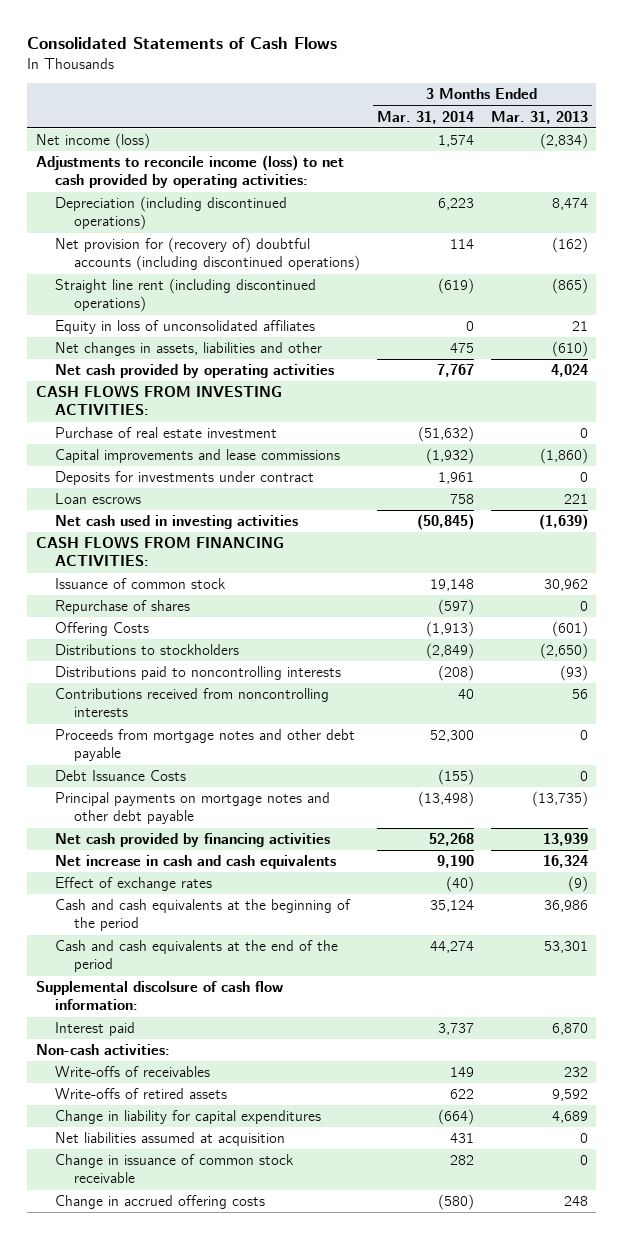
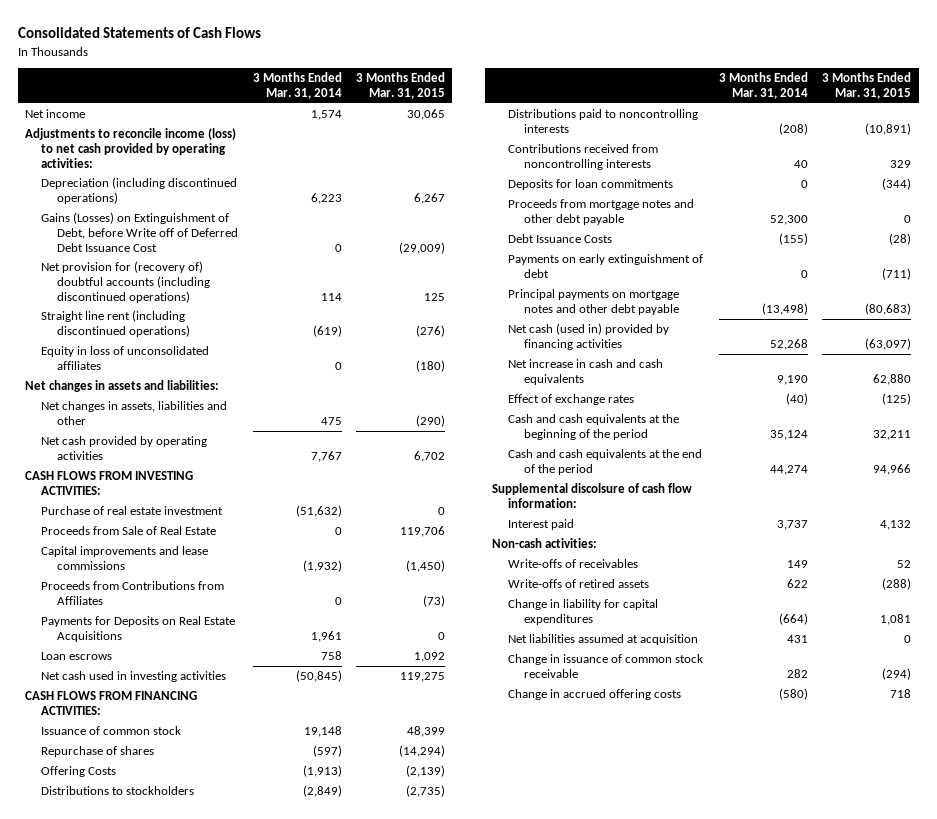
[490,110,588,124] Mar. 31, 2013 -> none
none -> [356,72,446,100] 3 Months Ended Mar. 31, 2015
[35,133,150,150] Net income (loss) -> [25,108,86,118] Net income
none -> [41,211,239,252] Gains (Losses) on Extinguishment of Debt, before Write off of Deferred Debt Issuance Cost
none -> [25,379,220,392] Net changes in assets and liabilities:
none -> [41,525,217,535] Proceeds from Sale of Real Estate
none -> [41,580,225,605] Proceeds from Contributions from Affiliates
[54,471,314,486] Deposits for investments under contract -> [41,615,236,642] Payments for Deposits on Real Estate Acquisitions
none -> [507,178,673,190] Deposits for loan commitments
none -> [507,253,703,278] Payments on early extinguishment of debt
[54,833,330,848] Net cash provided by financing activities -> [507,322,669,350] Net cash (used in) provided by financing activities

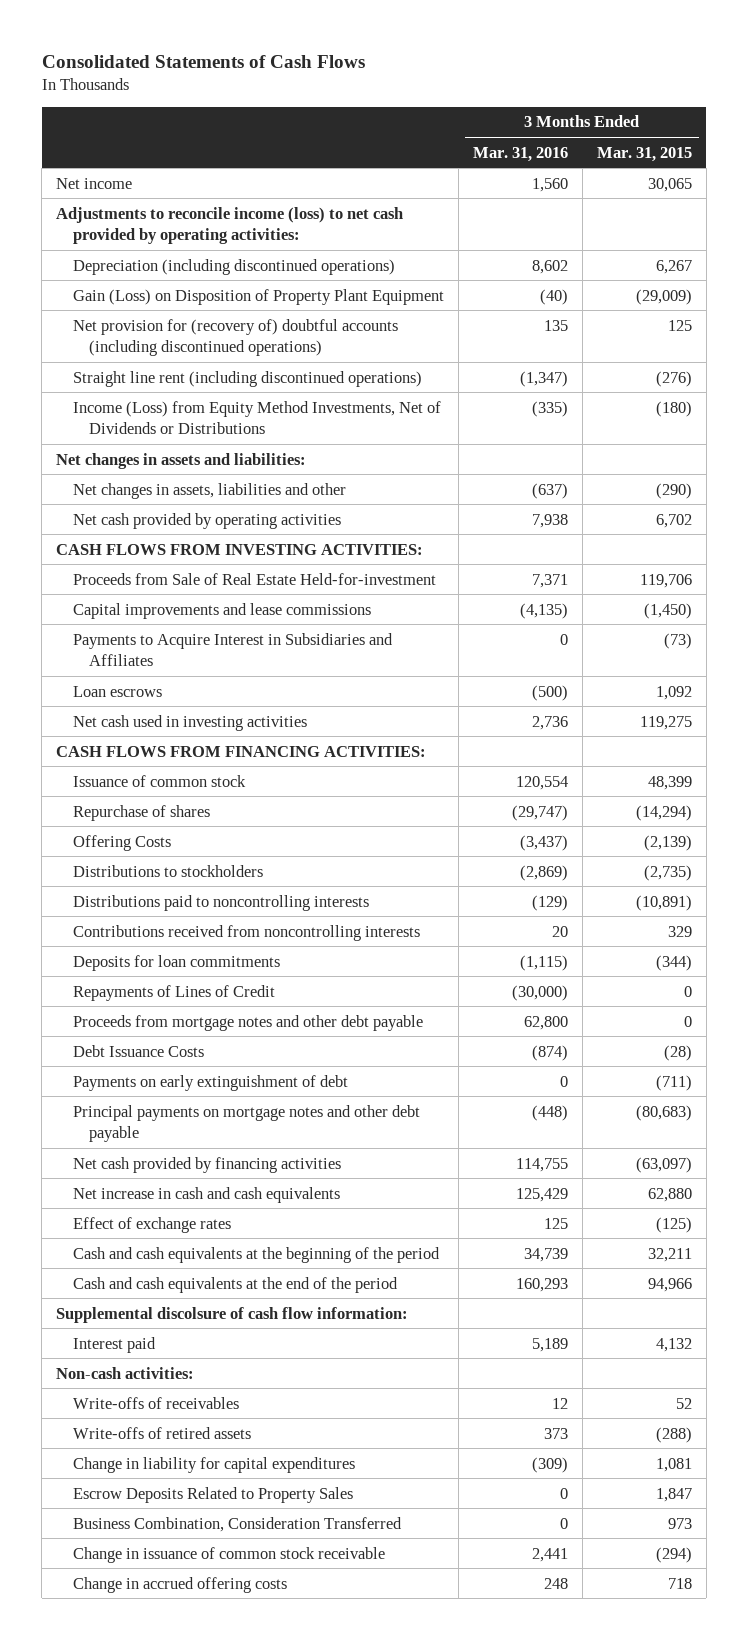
[252,72,342,100] 3 Months Ended Mar. 31, 2014 -> none
none -> [472,146,568,162] Mar. 31, 2016
[41,211,239,252] Gains (Losses) on Extinguishment of Debt, before Write off of Deferred Debt Issuance Cost -> [72,288,444,305] Gain (Loss) on Disposition of Property Plant Equipment
[41,345,210,370] Equity in loss of unconsolidated affiliates -> none
none -> [72,400,441,434] Income (Loss) from Equity Method Investments, Net of Dividends or Distributions
[41,505,224,515] Purchase of real estate investment -> none
[41,525,217,535] Proceeds from Sale of Real Estate -> [72,572,436,585] Proceeds from Sale of Real Estate Held-for-investment
[41,580,225,605] Proceeds from Contributions from Affiliates -> none
[41,615,236,642] Payments for Deposits on Real Estate Acquisitions -> none
none -> [72,632,393,666] Payments to Acquire Interest in Subsidiaries and Affiliates
none -> [72,984,275,1001] Repayments of Lines of Credit
[507,322,669,350] Net cash (used in) provided by financing activities -> [72,1156,341,1173] Net cash provided by financing activities
[507,633,698,645] Net liabilities assumed at acquisition -> none
none -> [72,1486,353,1503] Escrow Deposits Related to Property Sales
none -> [72,1516,402,1532] Business Combination, Consideration Transferred

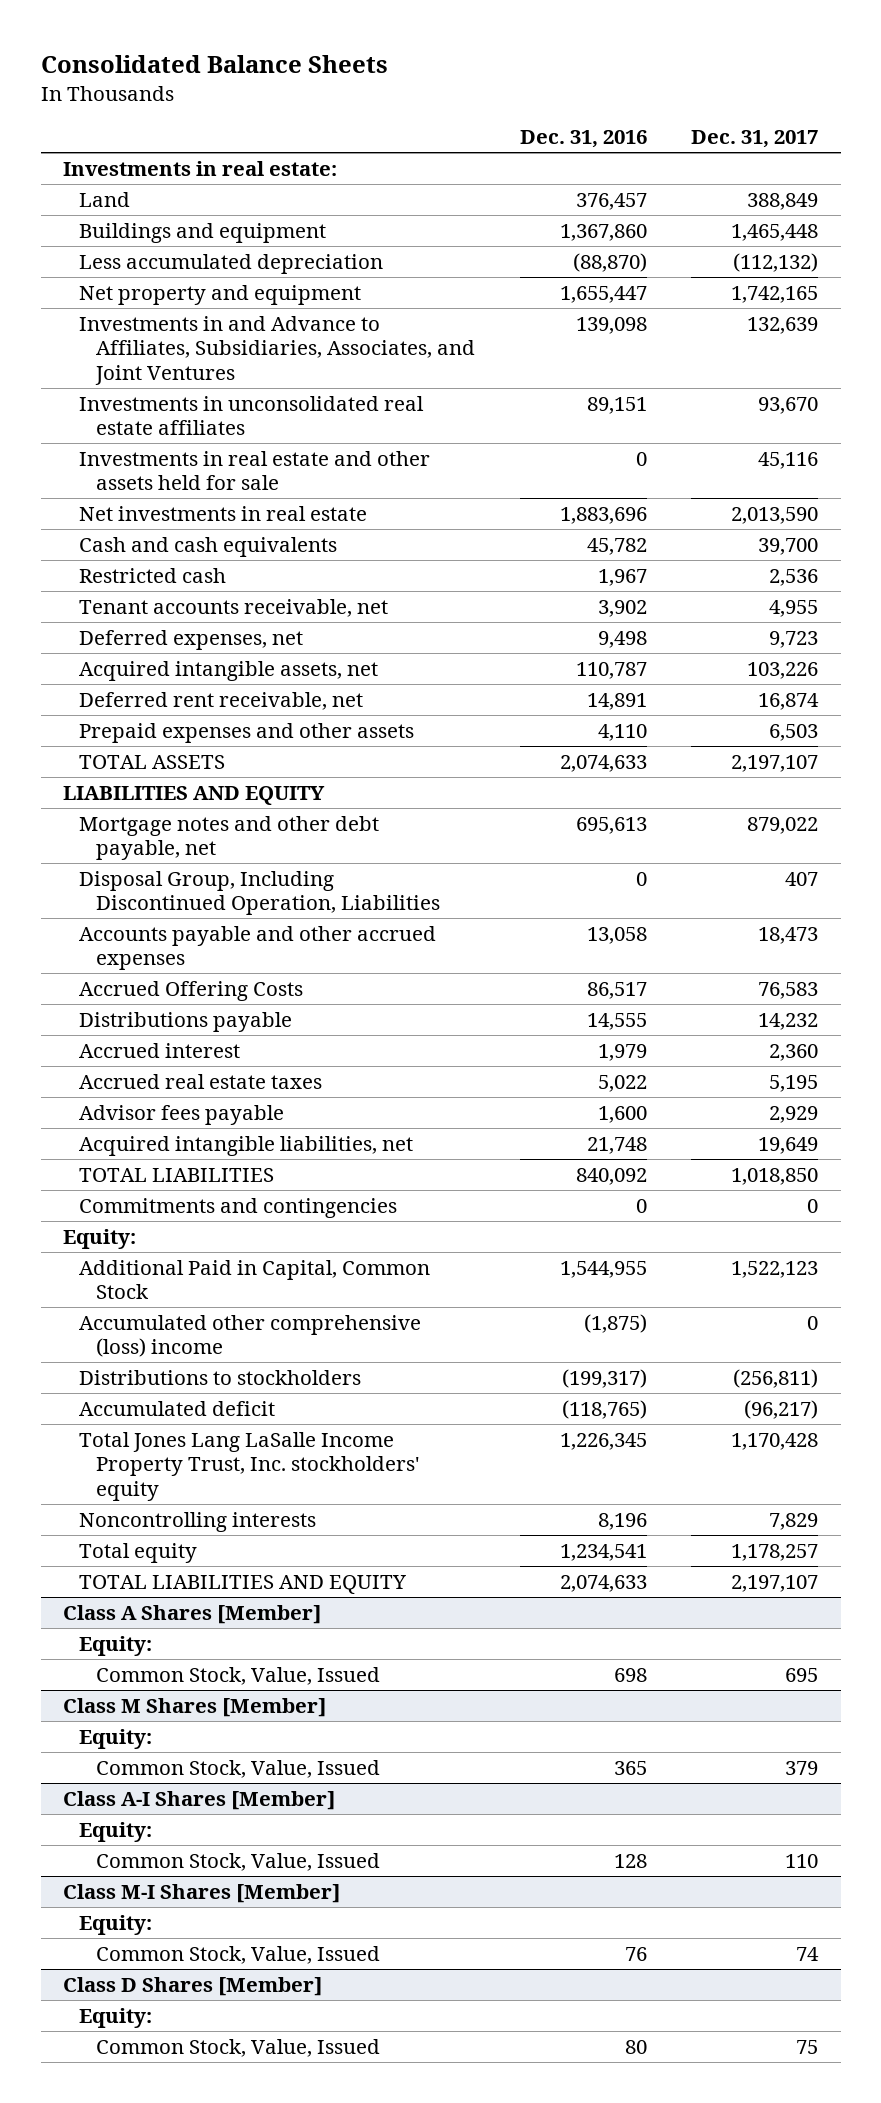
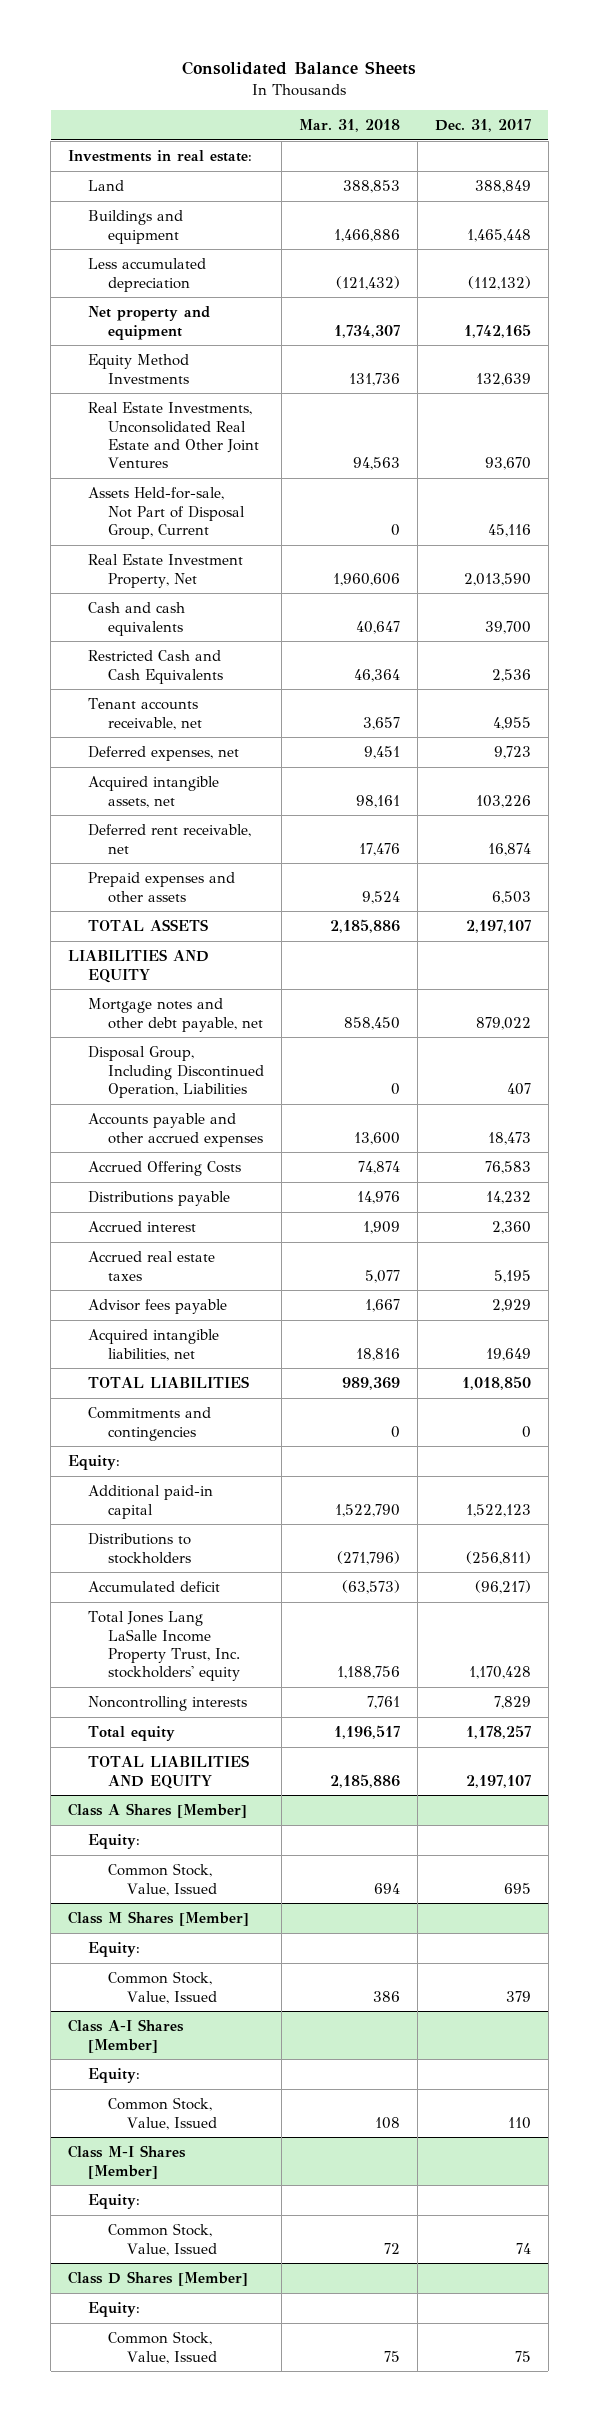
[519,130,647,149] Dec. 31, 2016 -> none
none -> [298,119,400,133] Mar. 31, 2018
[79,315,475,386] Investments in and Advance to Affiliates, Subsidiaries, Associates, and Joint Ventures -> [87,354,189,384] Equity Method Investments
[79,395,425,436] Investments in unconsolidated real estate affiliates -> [87,402,259,469] Real Estate Investments, Unconsolidated Real Estate and Other Joint Ventures
[79,450,431,491] Investments in real estate and other assets held for sale -> [87,487,245,539] Assets Held-for-sale, Not Part of Disposal Group, Current
[79,505,368,521] Net investments in real estate -> [87,554,243,588] Real Estate Investment Property, Net
[79,567,227,583] Restricted cash -> [87,650,223,684] Restricted Cash and Cash Equivalents
[79,1314,422,1358] Accumulated other comprehensive (loss) income -> none
[79,1259,431,1300] Additional Paid in Capital, Common Stock -> [87,1485,213,1519] Additional paid-in capital

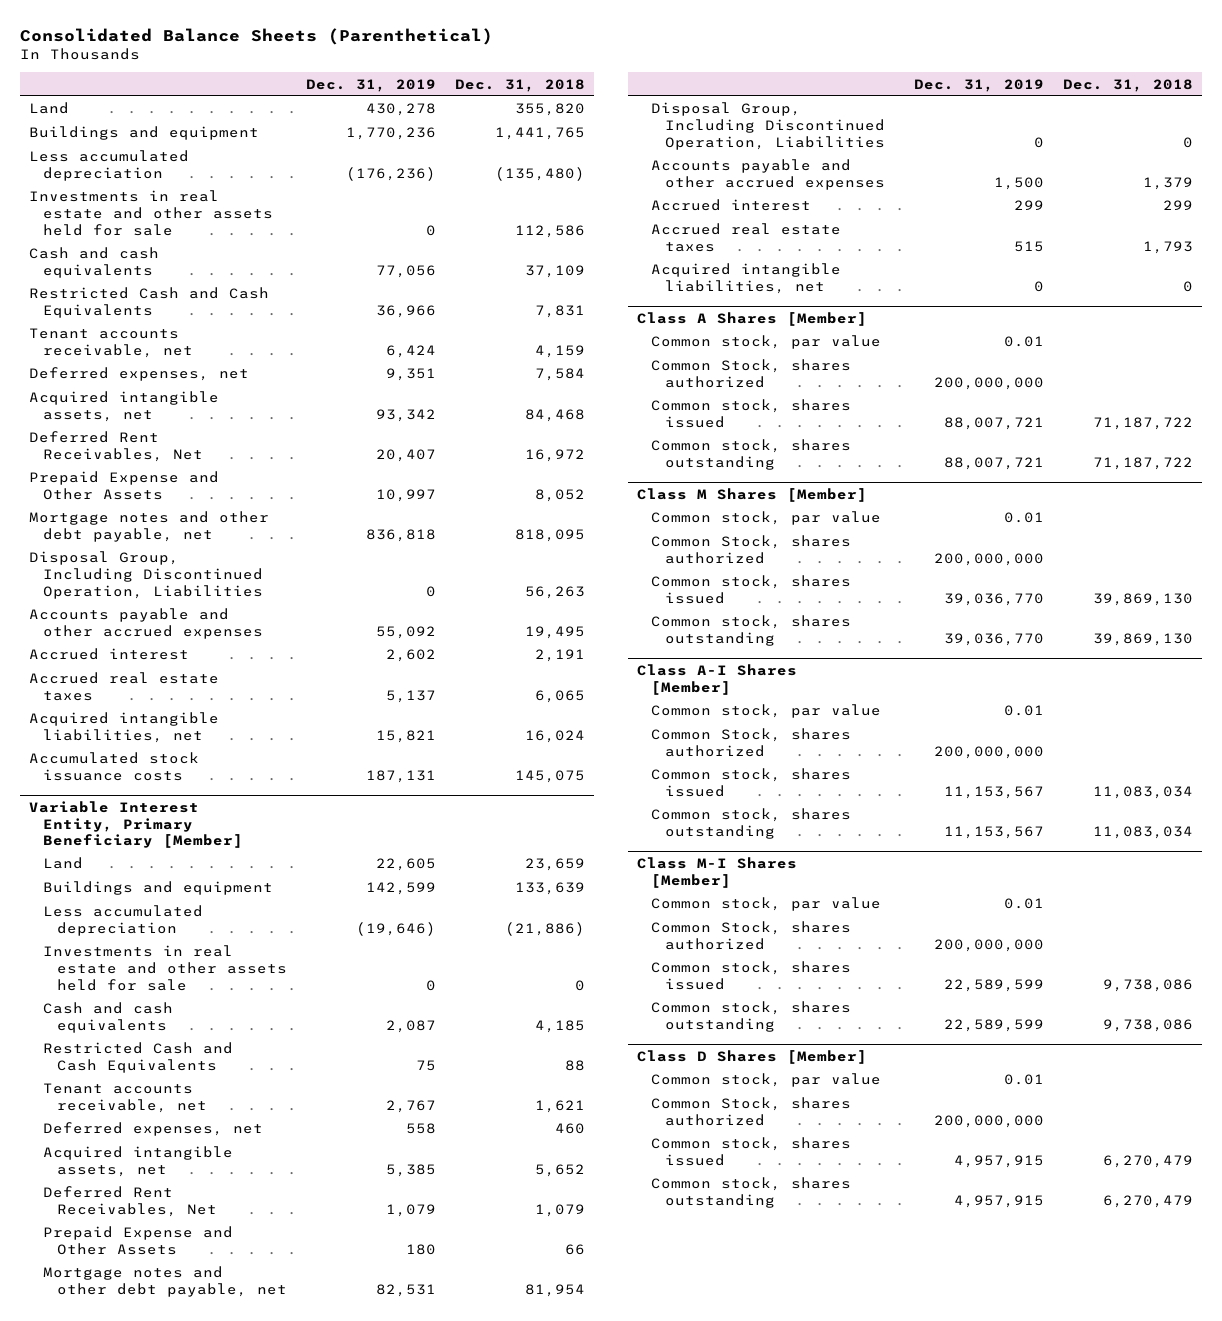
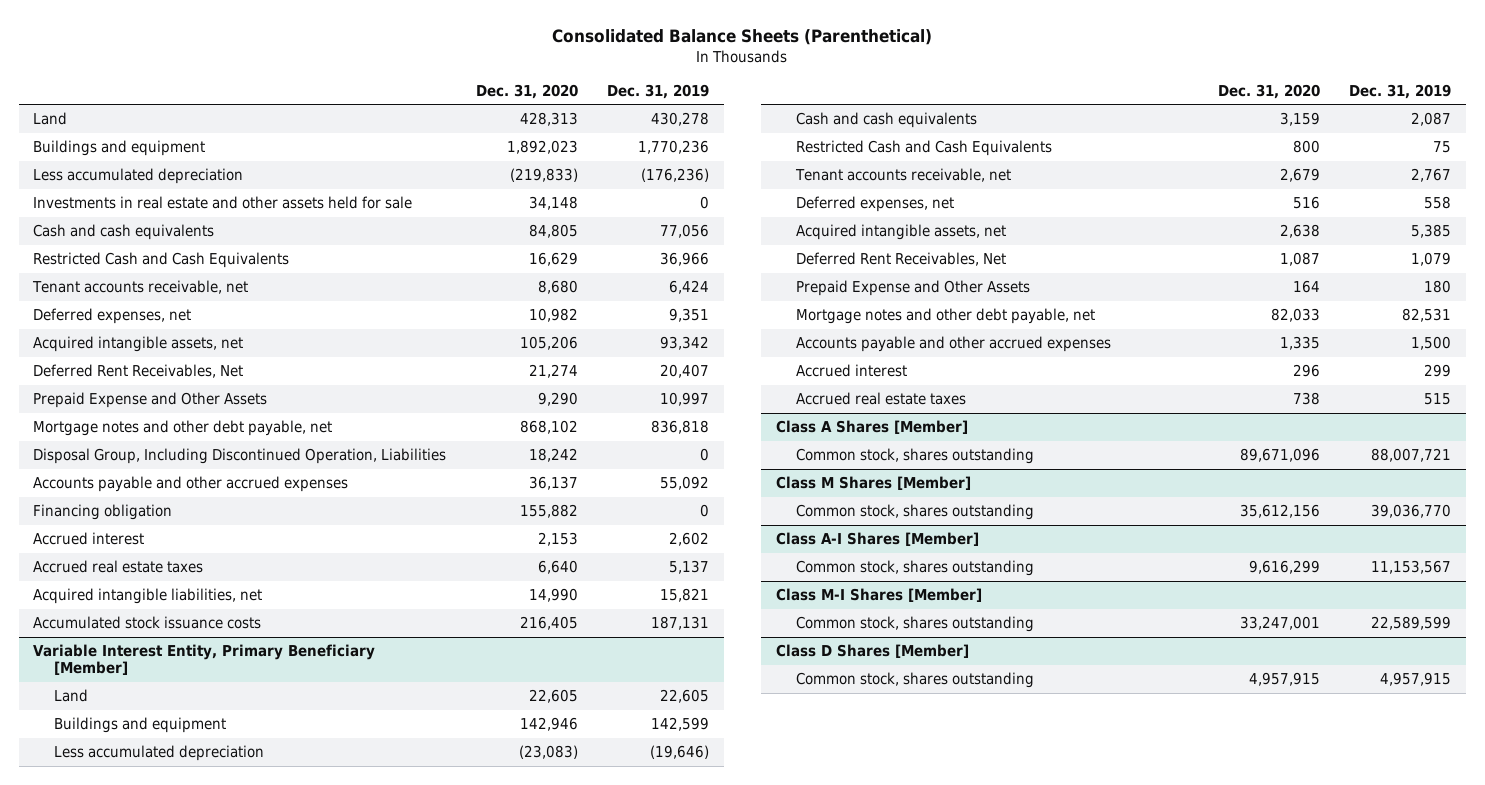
[454,78,585,92] Dec. 31, 2018 -> none
none -> [475,84,578,100] Dec. 31, 2020
none -> [33,504,173,521] Financing obligation
[43,945,288,991] Investments in real estate and other assets held for sale -> none
[651,102,886,150] Disposal Group, Including Discontinued Operation, Liabilities -> none
[651,263,842,295] Acquired intangible liabilities, net -> none
[651,335,882,350] Common stock, par value -> none
[651,359,852,389] Common Stock, shares authorized -> none
[651,399,852,429] Common stock, shares issued -> none
[651,511,882,526] Common stock, par value -> none
[651,535,852,565] Common Stock, shares authorized -> none
[651,575,852,605] Common stock, shares issued -> none
[651,704,882,719] Common stock, par value -> none
[651,728,852,758] Common Stock, shares authorized -> none
[651,768,852,798] Common stock, shares issued -> none
[651,897,882,912] Common stock, par value -> none
[651,921,852,951] Common Stock, shares authorized -> none
[651,961,852,991] Common stock, shares issued -> none
[651,1073,882,1088] Common stock, par value -> none
[651,1097,852,1127] Common Stock, shares authorized -> none
[651,1137,852,1167] Common stock, shares issued -> none

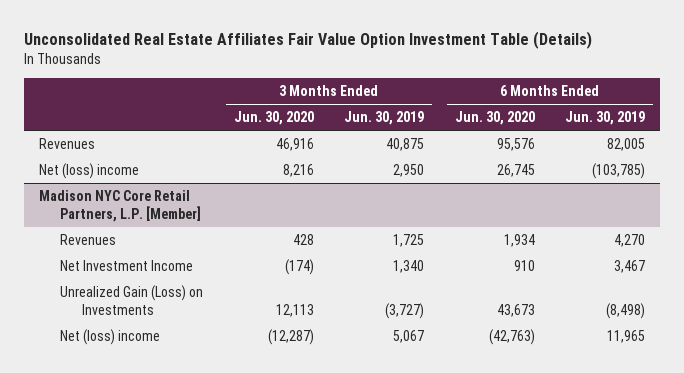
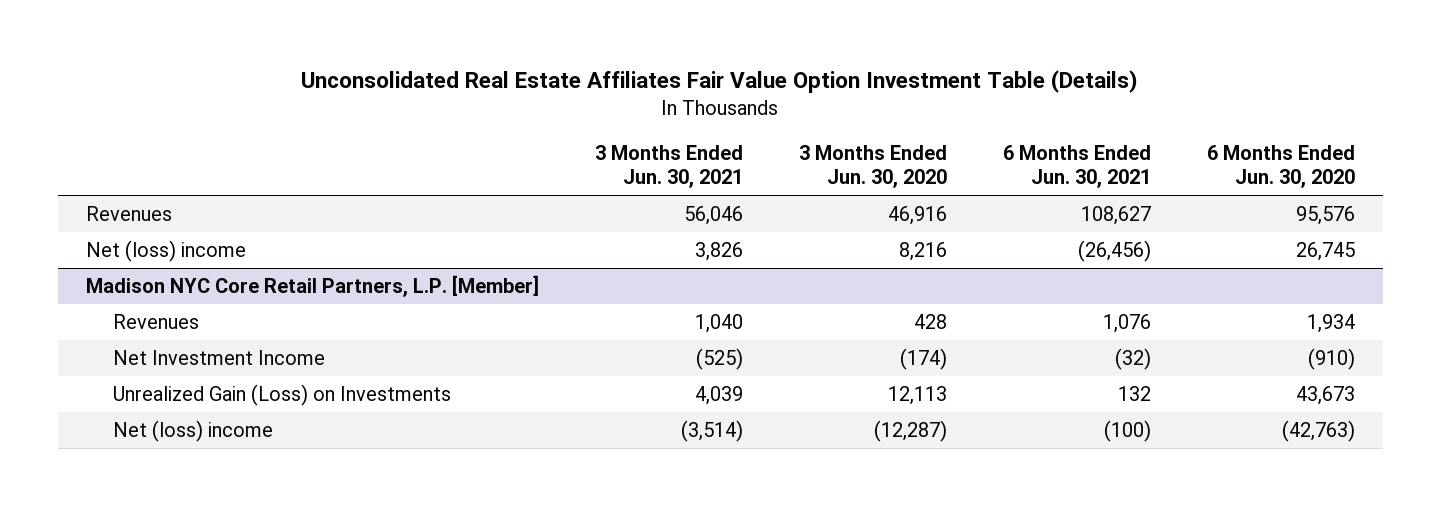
[344,111,425,126] Jun. 30, 2019 -> none
[564,111,645,126] Jun. 30, 2019 -> none
none -> [594,144,743,189] 3 Months Ended Jun. 30, 2021
none -> [1002,144,1151,189] 6 Months Ended Jun. 30, 2021
[513,260,535,272] 910 -> [1307,347,1355,370] (910)

